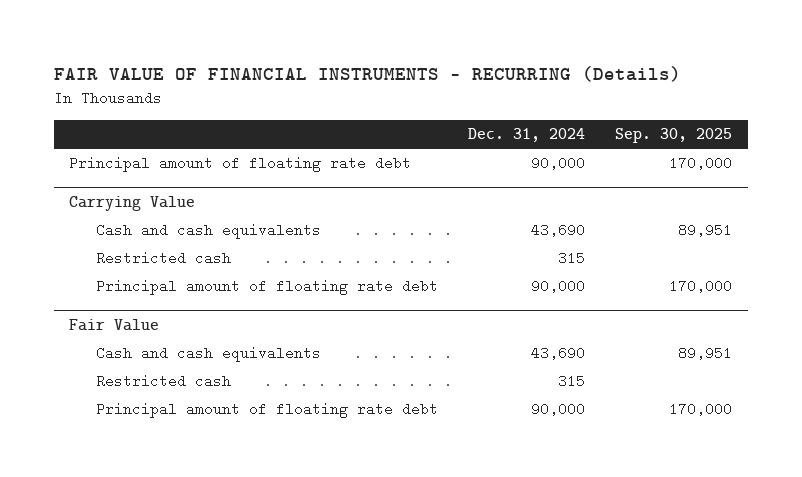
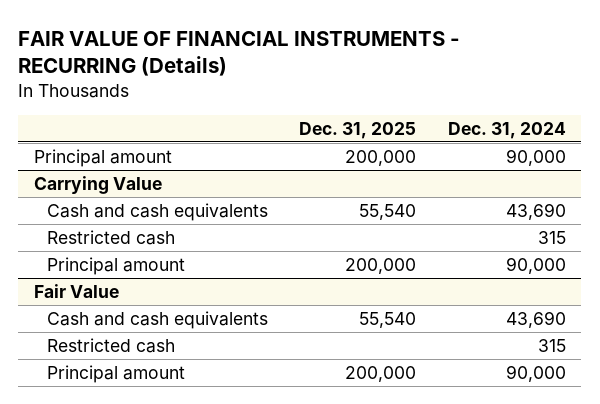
[615,128,733,144] Sep. 30, 2025 -> none
none -> [299,121,417,139] Dec. 31, 2025
[69,156,412,173] Principal amount of floating rate debt -> [33,149,172,168] Principal amount
[96,279,439,296] Principal amount of floating rate debt -> [46,257,185,276] Principal amount
[96,402,439,419] Principal amount of floating rate debt -> [46,365,185,384] Principal amount

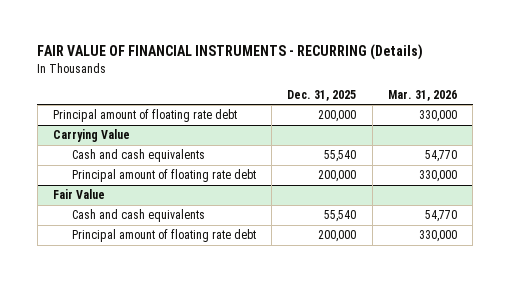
[447,121,566,139] Dec. 31, 2024 -> none
none -> [387,89,457,101] Mar. 31, 2026
[33,149,172,168] Principal amount -> [53,109,238,123] Principal amount of floating rate debt
[46,230,175,246] Restricted cash -> none
[46,257,185,276] Principal amount -> [71,169,256,183] Principal amount of floating rate debt
[46,338,175,354] Restricted cash -> none
[46,365,185,384] Principal amount -> [71,229,256,243] Principal amount of floating rate debt

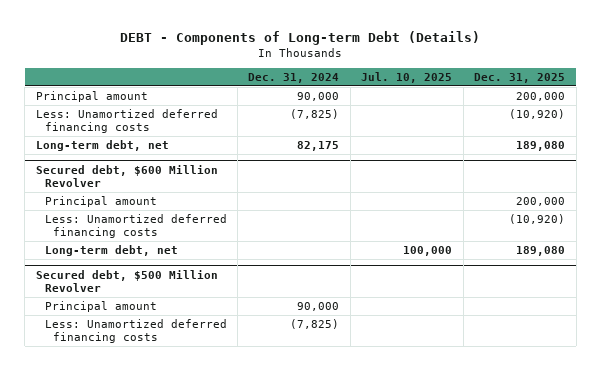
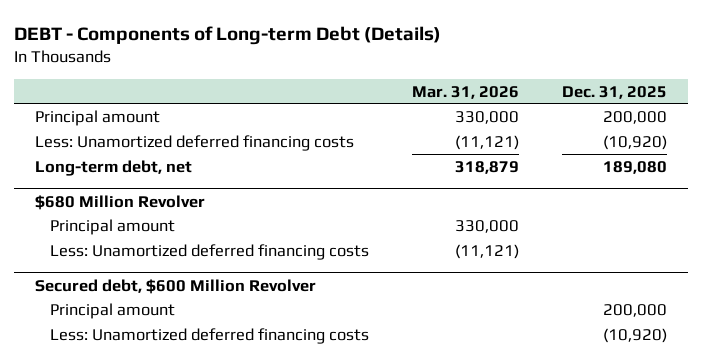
[248,72,340,83] Dec. 31, 2024 -> none
[361,71,453,83] Jul. 10, 2025 -> none
none -> [411,85,519,99] Mar. 31, 2026
none -> [35,194,206,210] $680 Million Revolver
none -> [49,218,175,235] Principal amount
none -> [49,243,369,260] Less: Unamortized deferred financing costs
[44,244,178,256] Long-term debt, net -> none
[35,269,218,293] Secured debt, $500 Million Revolver -> none
[44,300,157,312] Principal amount -> none
[44,318,227,344] Less: Unamortized deferred financing costs -> none

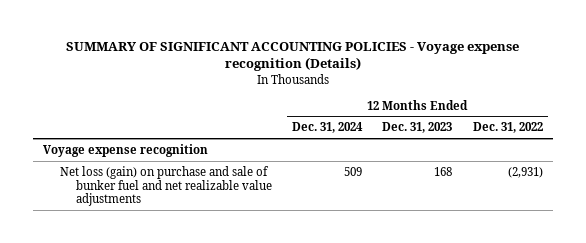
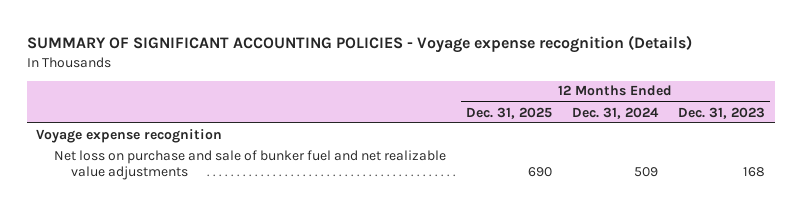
[472,122,543,134] Dec. 31, 2022 -> none
none -> [465,106,552,119] Dec. 31, 2025
[59,165,272,207] Net loss (gain) on purchase and sale of bunker fuel and net realizable value adjustments -> [53,149,446,181] Net loss on purchase and sale of bunker fuel and net realizable value adjustments

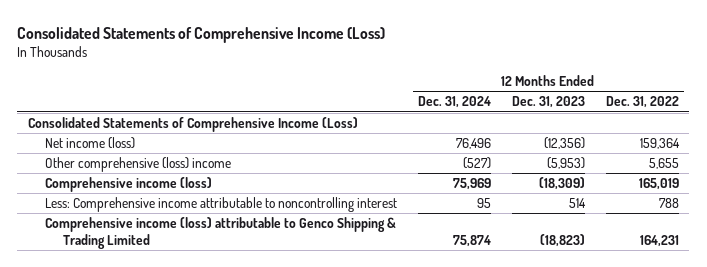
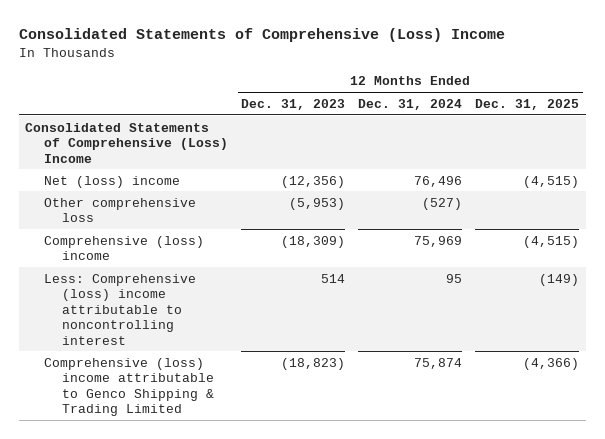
[17,26,386,43] Consolidated Statements of Comprehensive Income (Loss) -> [18,28,505,43] Consolidated Statements of Comprehensive (Loss) Income
[605,96,679,109] Dec. 31, 2022 -> none
none -> [475,98,580,110] Dec. 31, 2025
[27,117,358,133] Consolidated Statements of Comprehensive Income (Loss) -> [25,122,228,163] Consolidated Statements of Comprehensive (Loss) Income
[45,137,136,150] Net income (loss) -> [43,175,180,188] Net (loss) income
[45,157,232,173] Other comprehensive (loss) income -> [43,197,196,223] Other comprehensive loss
[45,177,213,193] Comprehensive income (loss) -> [43,235,204,261] Comprehensive (loss) income
[45,197,398,213] Less: Comprehensive income attributable to noncontrolling interest -> [43,273,196,345] Less: Comprehensive (loss) income attributable to noncontrolling interest
[45,217,397,250] Comprehensive income (loss) attributable to Genco Shipping & Trading Limited -> [43,357,215,417] Comprehensive (loss) income attributable to Genco Shipping & Trading Limited

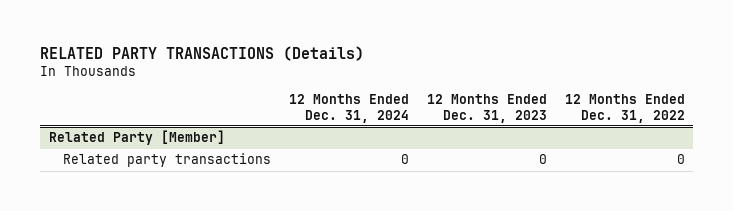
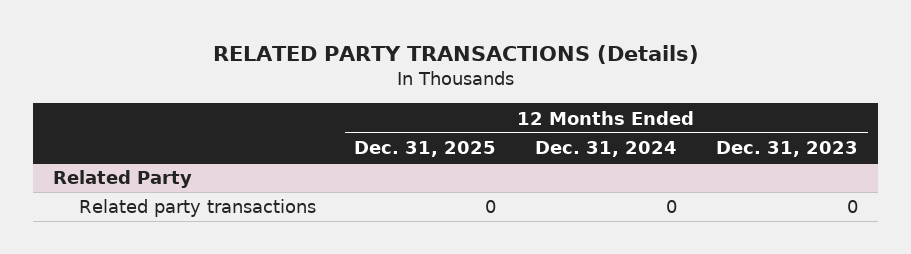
[564,94,685,123] 12 Months Ended Dec. 31, 2022 -> none
none -> [354,141,497,158] Dec. 31, 2025
[48,130,225,146] Related Party [Member] -> [52,170,192,189] Related Party

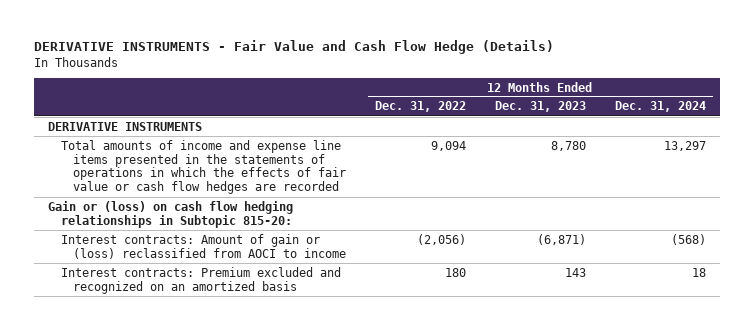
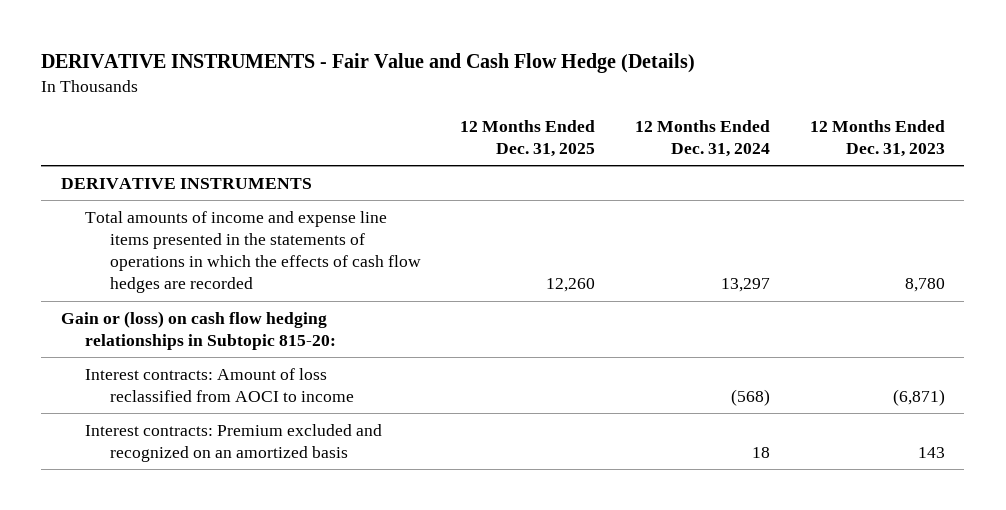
[374,101,466,113] Dec. 31, 2022 -> none
none -> [460,119,596,157] 12 Months Ended Dec. 31, 2025
[60,139,346,195] Total amounts of income and expense line items presented in the statements of operations in which the effects of fair value or cash flow hedges are recorded -> [85,210,421,294] Total amounts of income and expense line items presented in the statements of operations in which the effects of cash flow hedges are recorded
[60,233,346,259] Interest contracts: Amount of gain or (loss) reclassified from AOCI to income -> [85,367,354,402] Interest contracts: Amount of loss reclassified from AOCI to income

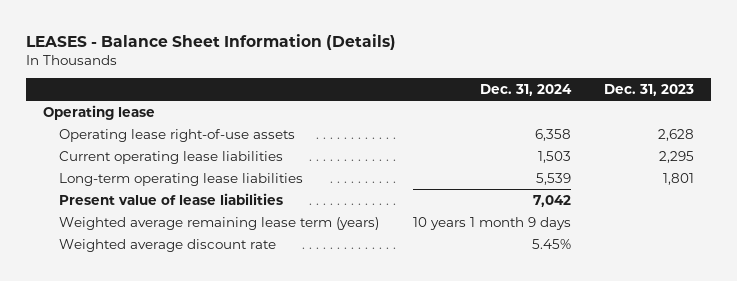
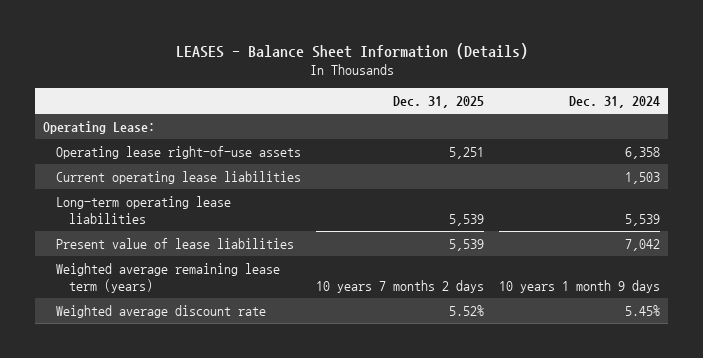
[603,83,694,96] Dec. 31, 2023 -> none
none -> [393,95,485,108] Dec. 31, 2025
[42,104,155,120] Operating lease -> [42,120,155,134] Operating Lease:

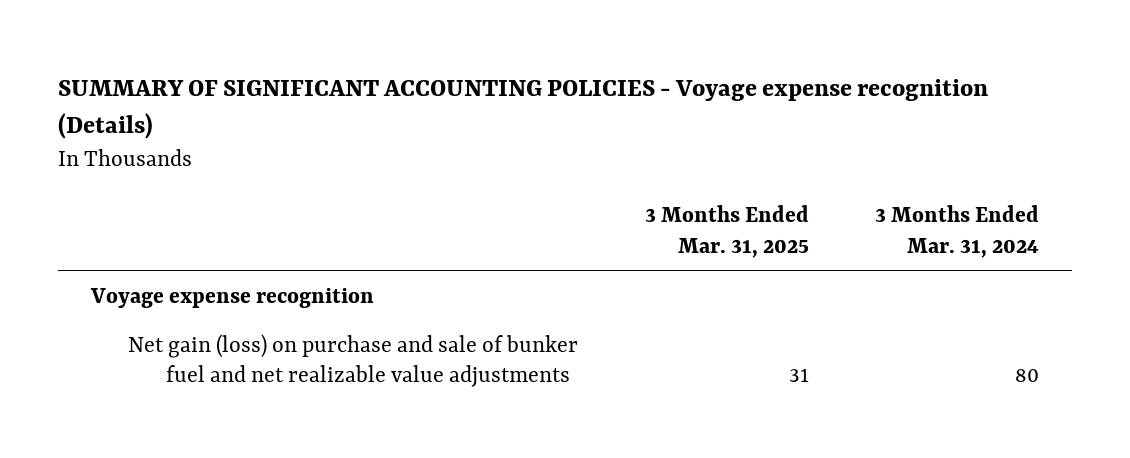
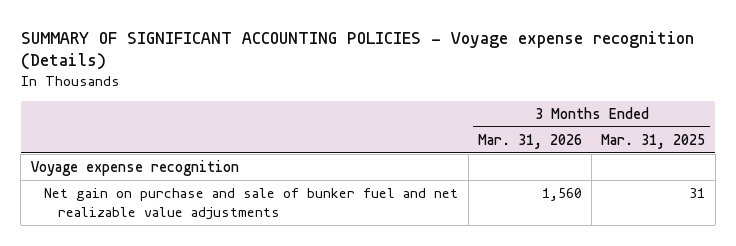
[875,204,1040,258] 3 Months Ended Mar. 31, 2024 -> none
none -> [477,133,582,149] Mar. 31, 2026
[128,333,579,388] Net gain (loss) on purchase and sale of bunker fuel and net realizable value adjustments -> [44,188,459,220] Net gain on purchase and sale of bunker fuel and net realizable value adjustments

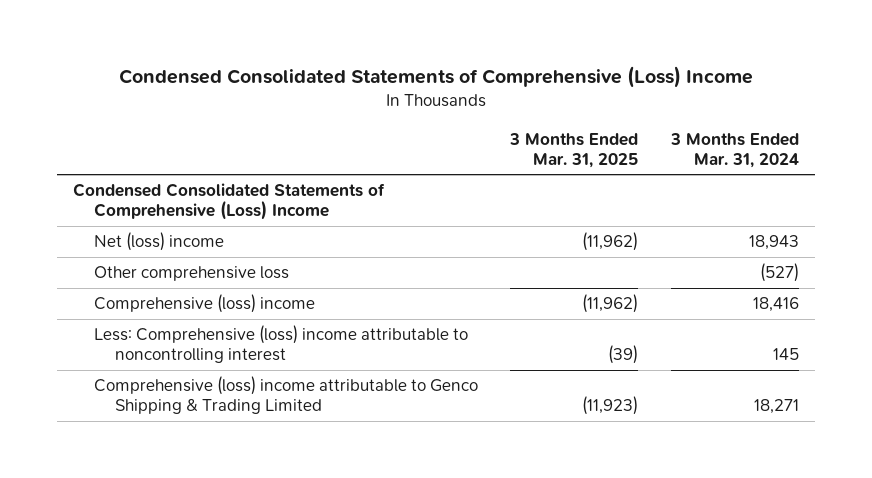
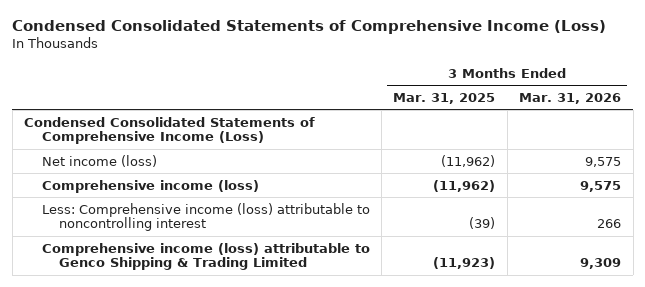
[118,66,753,89] Condensed Consolidated Statements of Comprehensive (Loss) Income -> [12,20,607,35] Condensed Consolidated Statements of Comprehensive Income (Loss)
[669,132,799,168] 3 Months Ended Mar. 31, 2024 -> none
none -> [519,92,622,104] Mar. 31, 2026
[93,266,289,282] Other comprehensive loss -> none
[72,183,385,221] Condensed Consolidated Statements of Comprehensive (Loss) Income -> [23,116,315,145] Condensed Consolidated Statements of Comprehensive Income (Loss)
[93,232,224,252] Net (loss) income -> [41,154,157,167] Net income (loss)
[93,294,315,314] Comprehensive (loss) income -> [41,179,259,193] Comprehensive income (loss)
[93,325,468,364] Less: Comprehensive (loss) income attributable to noncontrolling interest -> [41,202,370,232] Less: Comprehensive income (loss) attributable to noncontrolling interest
[93,376,478,415] Comprehensive (loss) income attributable to Genco Shipping & Trading Limited -> [41,242,370,271] Comprehensive income (loss) attributable to Genco Shipping & Trading Limited

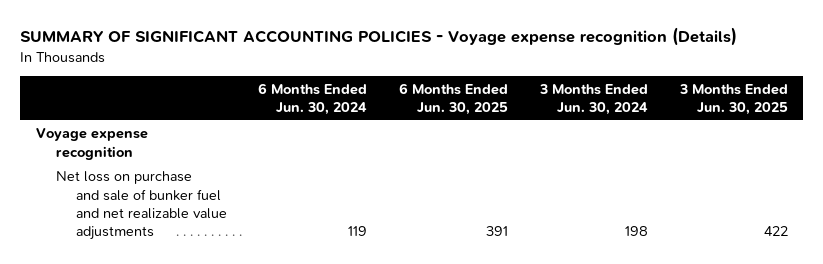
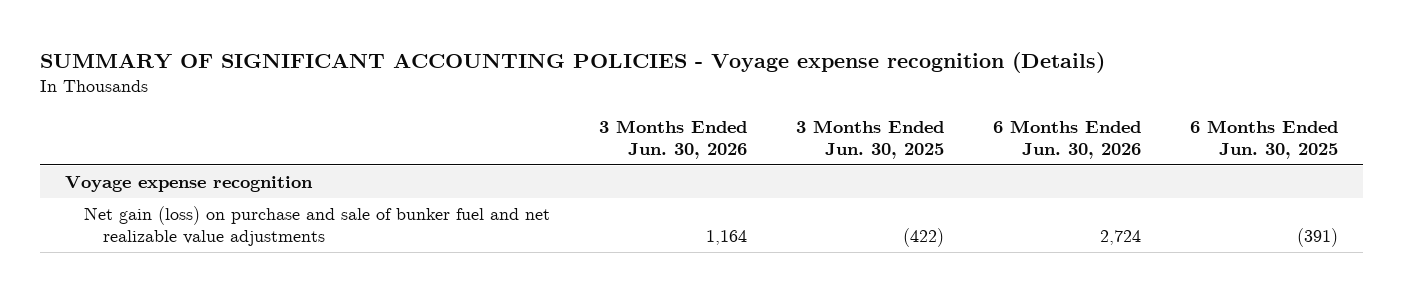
[258,82,368,116] 6 Months Ended Jun. 30, 2024 -> none
[538,83,648,116] 3 Months Ended Jun. 30, 2024 -> none
none -> [599,119,748,159] 3 Months Ended Jun. 30, 2026
none -> [993,119,1142,159] 6 Months Ended Jun. 30, 2026
[55,171,227,241] Net loss on purchase and sale of bunker fuel and net realizable value adjustments -> [83,206,550,247] Net gain (loss) on purchase and sale of bunker fuel and net realizable value adjustments
[486,226,509,237] 391 -> [1297,228,1339,248] (391)
[763,226,788,237] 422 -> [903,228,945,248] (422)

